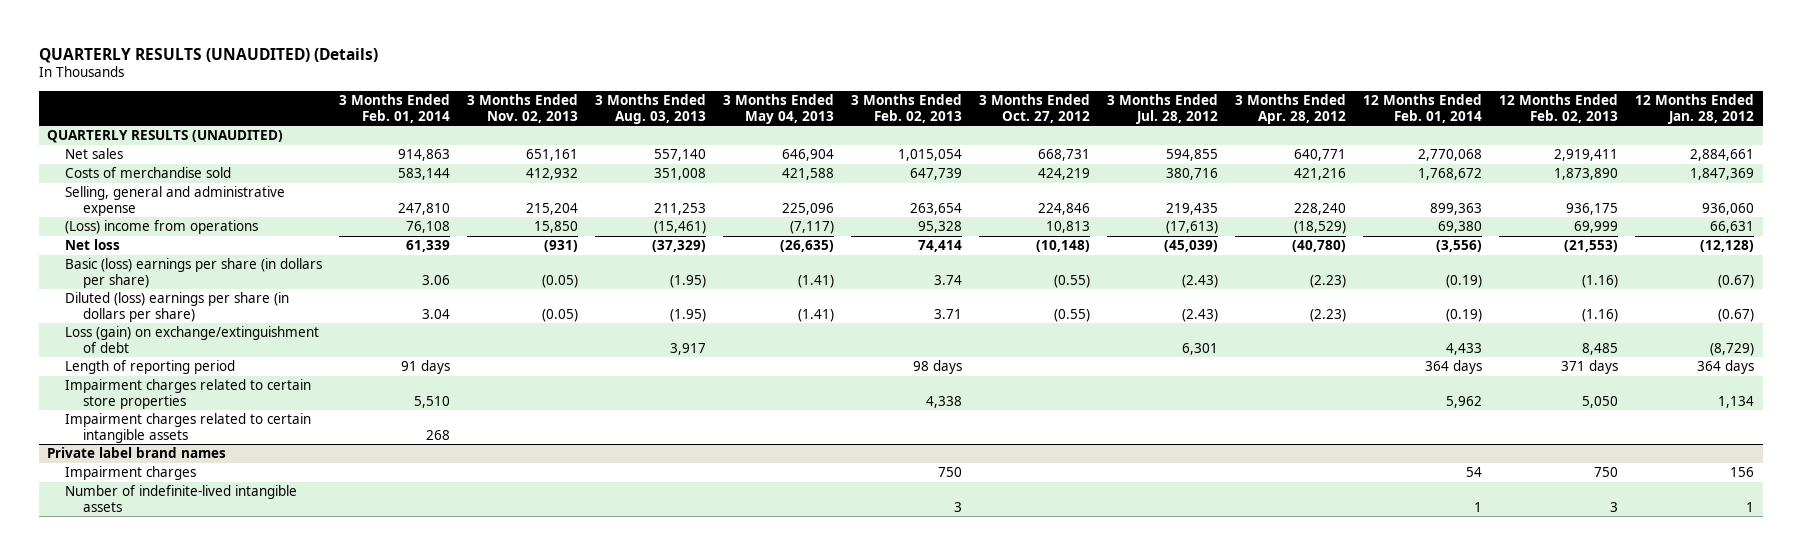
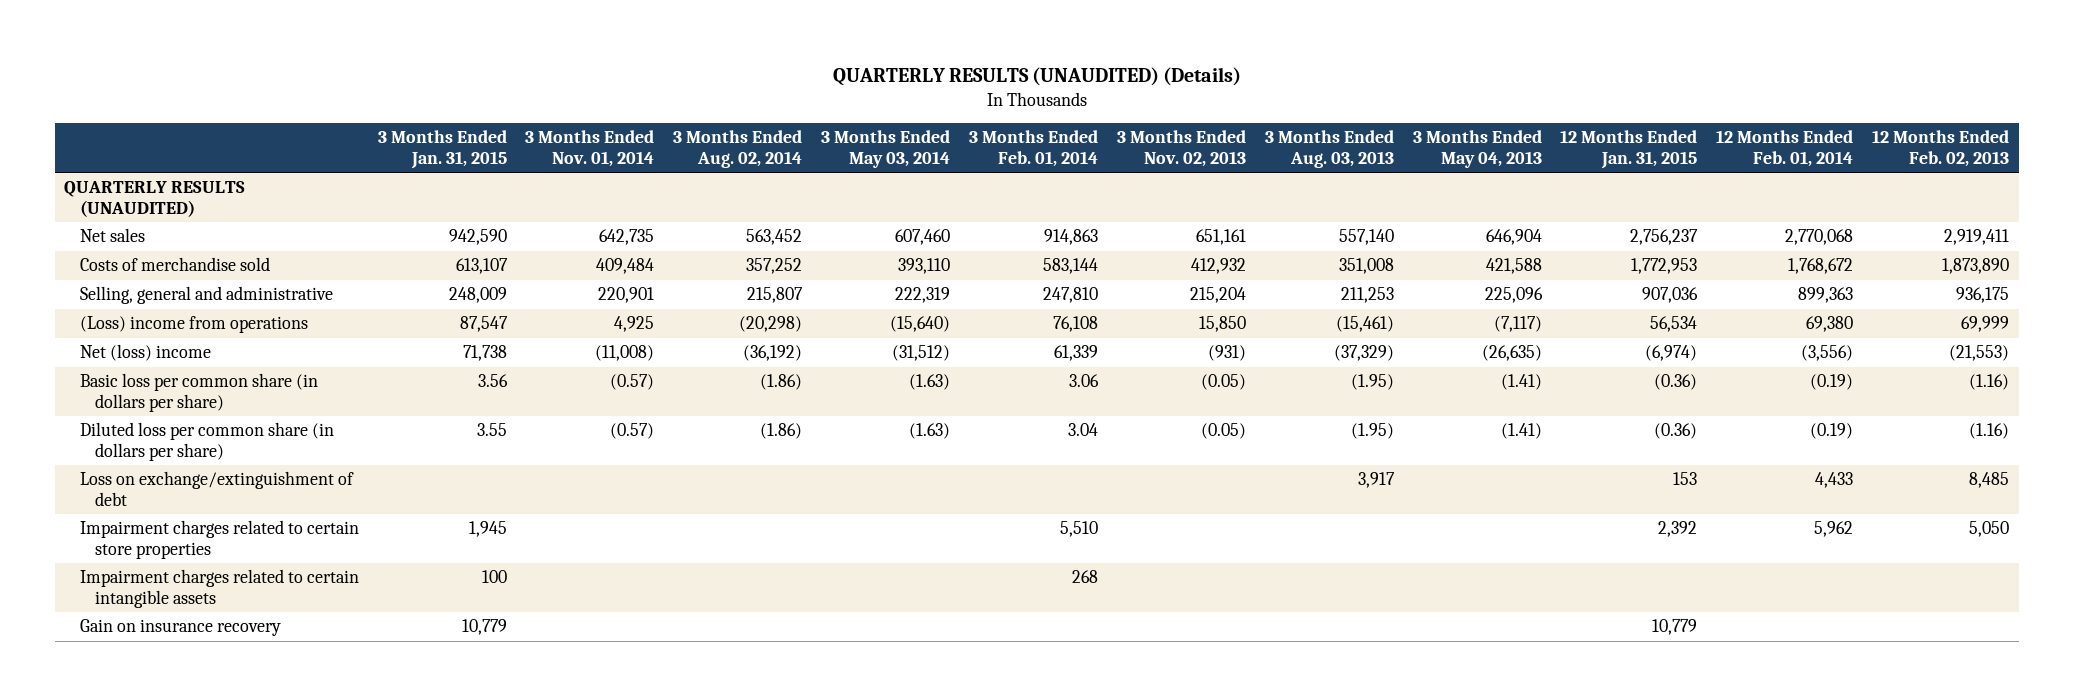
[851,94,963,123] 3 Months Ended Feb. 02, 2013 -> none
[979,94,1091,123] 3 Months Ended Oct. 27, 2012 -> none
[1107,94,1219,124] 3 Months Ended Jul. 28, 2012 -> none
[1235,94,1347,124] 3 Months Ended Apr. 28, 2012 -> none
[1635,94,1755,124] 12 Months Ended Jan. 28, 2012 -> none
none -> [377,130,507,170] 3 Months Ended Jan. 31, 2015
none -> [525,130,655,168] 3 Months Ended Nov. 01, 2014
none -> [673,130,803,169] 3 Months Ended Aug. 02, 2014
none -> [821,130,951,169] 3 Months Ended May 03, 2014
none -> [1560,130,1698,170] 12 Months Ended Jan. 31, 2015
[65,186,286,216] Selling, general and administrative expense -> [79,286,333,305] Selling, general and administrative
[65,360,236,375] Length of reporting period -> none
[65,239,121,251] Net loss -> [79,344,211,362] Net (loss) income
[65,258,323,288] Basic (loss) earnings per share (in dollars per share) -> [79,373,318,412] Basic loss per common share (in dollars per share)
[65,292,290,322] Diluted (loss) earnings per share (in dollars per share) -> [79,422,334,461] Diluted loss per common share (in dollars per share)
[65,326,320,353] Loss (gain) on exchange/extinguishment of debt -> [79,471,354,506] Loss on exchange/extinguishment of debt
[47,447,227,459] Private label brand names -> none
[65,466,197,481] Impairment charges -> none
[65,485,298,512] Number of indefinite-lived intangible assets -> none
none -> [79,619,281,637] Gain on insurance recovery

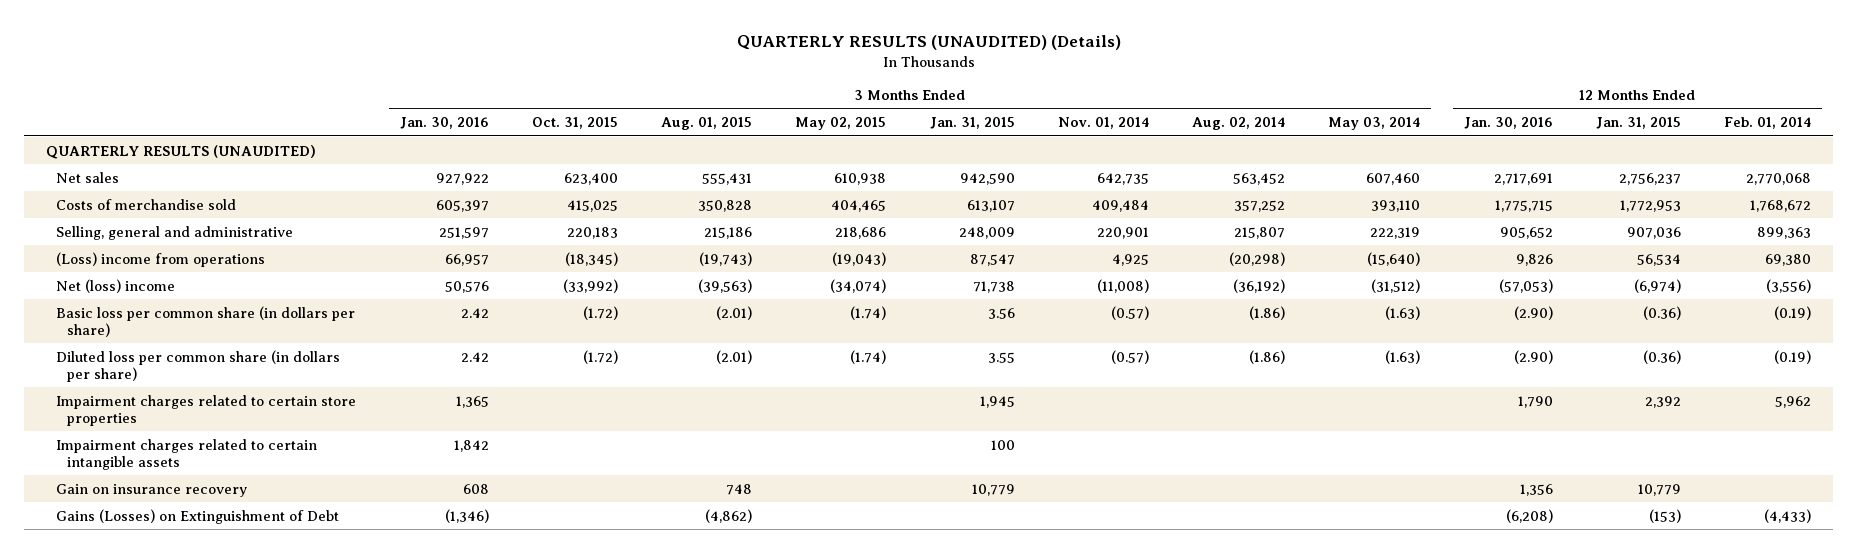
[969,130,1099,168] 3 Months Ended Feb. 01, 2014 -> none
[1116,130,1246,168] 3 Months Ended Nov. 02, 2013 -> none
[1264,130,1394,169] 3 Months Ended Aug. 03, 2013 -> none
[1412,130,1542,169] 3 Months Ended May 04, 2013 -> none
[1872,130,2010,168] 12 Months Ended Feb. 02, 2013 -> none
none -> [399,117,489,130] Jan. 30, 2016
none -> [531,117,618,130] Oct. 31, 2015
none -> [661,117,753,131] Aug. 01, 2015
none -> [795,117,887,131] May 02, 2015
none -> [1463,117,1553,130] Jan. 30, 2016
[79,471,354,506] Loss on exchange/extinguishment of debt -> none
none -> [56,508,340,524] Gains (Losses) on Extinguishment of Debt

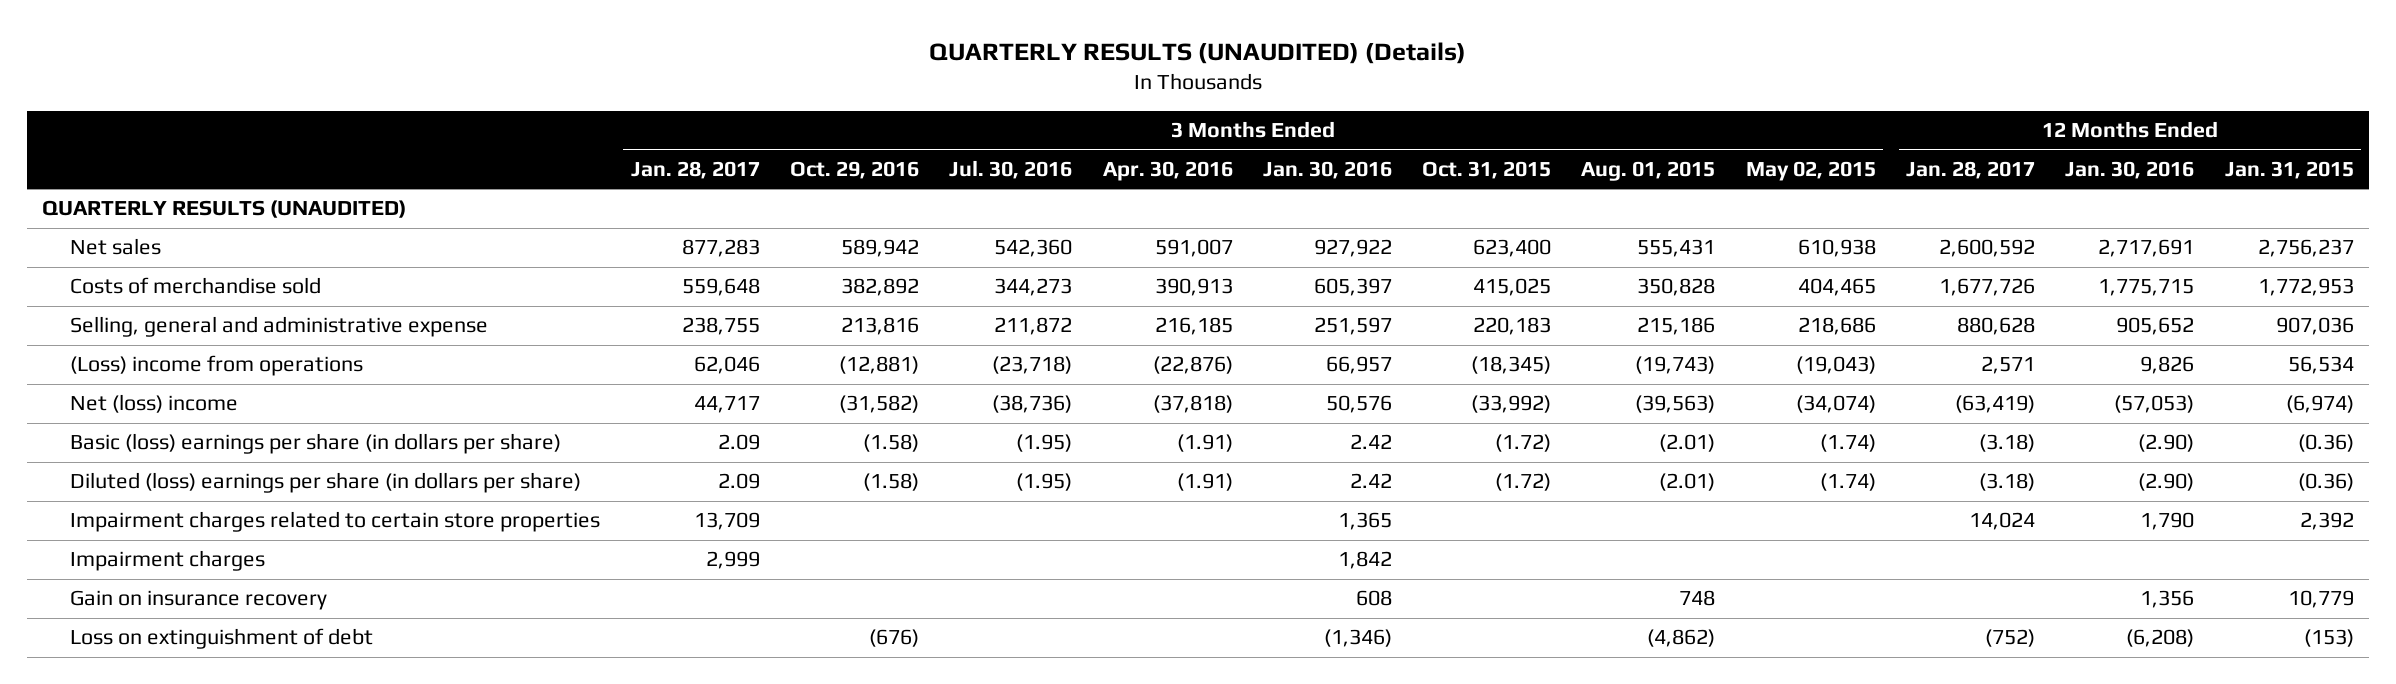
[929,117,1015,130] Jan. 31, 2015 -> none
[1057,117,1149,130] Nov. 01, 2014 -> none
[1192,117,1286,131] Aug. 02, 2014 -> none
[1328,117,1421,131] May 03, 2014 -> none
[1724,117,1812,130] Feb. 01, 2014 -> none
none -> [630,160,760,179] Jan. 28, 2017
none -> [789,160,919,179] Oct. 29, 2016
none -> [949,159,1073,179] Jul. 30, 2016
none -> [1102,160,1233,181] Apr. 30, 2016
none -> [1906,160,2036,179] Jan. 28, 2017
[56,225,294,240] Selling, general and administrative -> [70,316,489,338] Selling, general and administrative expense
[56,305,356,337] Basic loss per common share (in dollars per share) -> [70,433,562,455] Basic (loss) earnings per share (in dollars per share)
[56,349,341,382] Diluted loss per common share (in dollars per share) -> [70,472,582,494] Diluted (loss) earnings per share (in dollars per share)
[56,438,318,470] Impairment charges related to certain intangible assets -> [70,550,266,572] Impairment charges
[56,508,340,524] Gains (Losses) on Extinguishment of Debt -> [70,628,374,650] Loss on extinguishment of debt

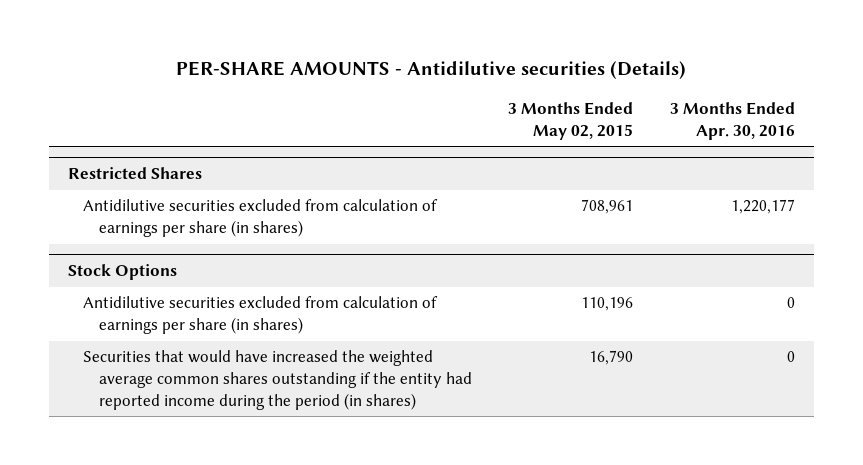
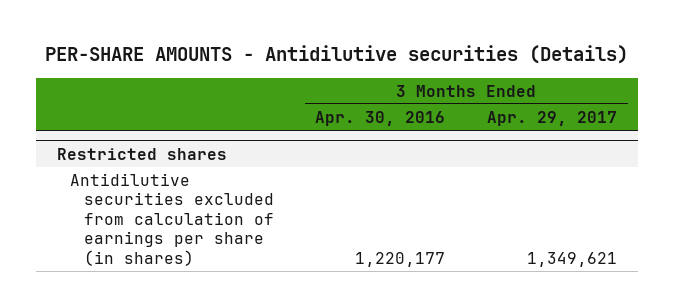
[508,101,634,140] 3 Months Ended May 02, 2015 -> none
none -> [487,111,618,127] Apr. 29, 2017
[67,167,202,180] Restricted Shares -> [57,147,228,160] Restricted shares
[67,264,177,281] Stock Options -> none
[83,296,439,335] Antidilutive securities excluded from calculation of earnings per share (in shares) -> none
[83,350,472,410] Securities that would have increased the weighted average common shares outstanding if the entity had reported income during the period (in shares) -> none

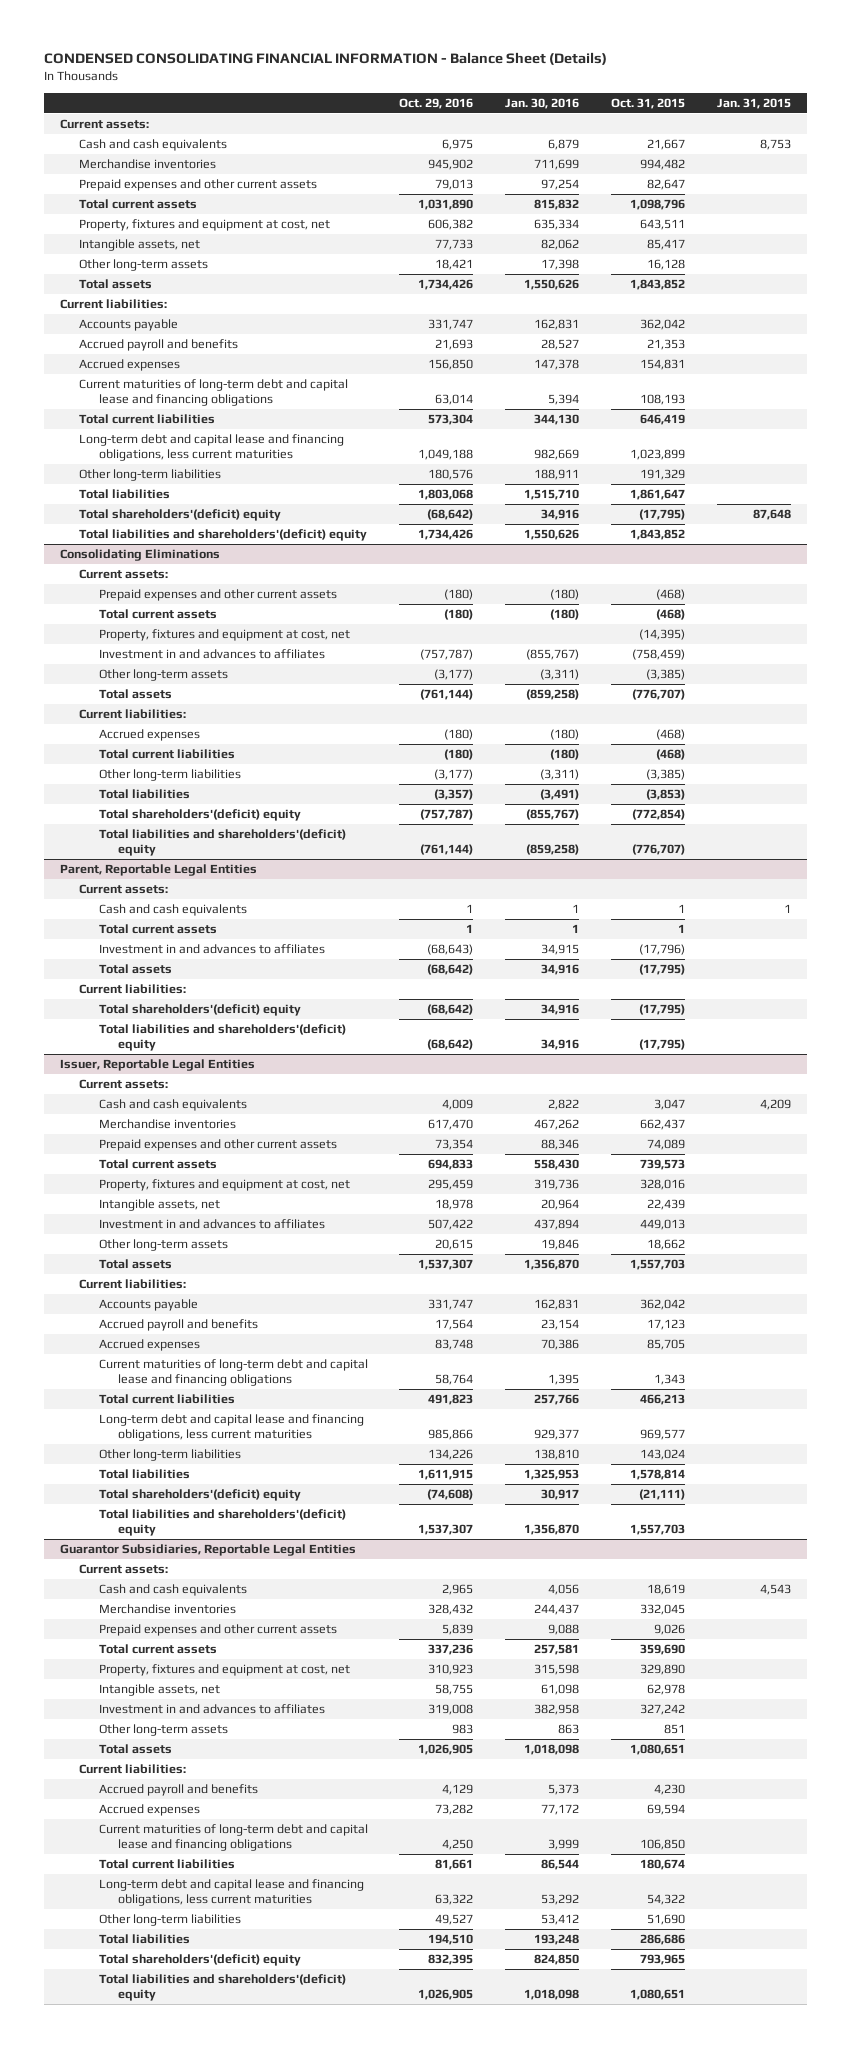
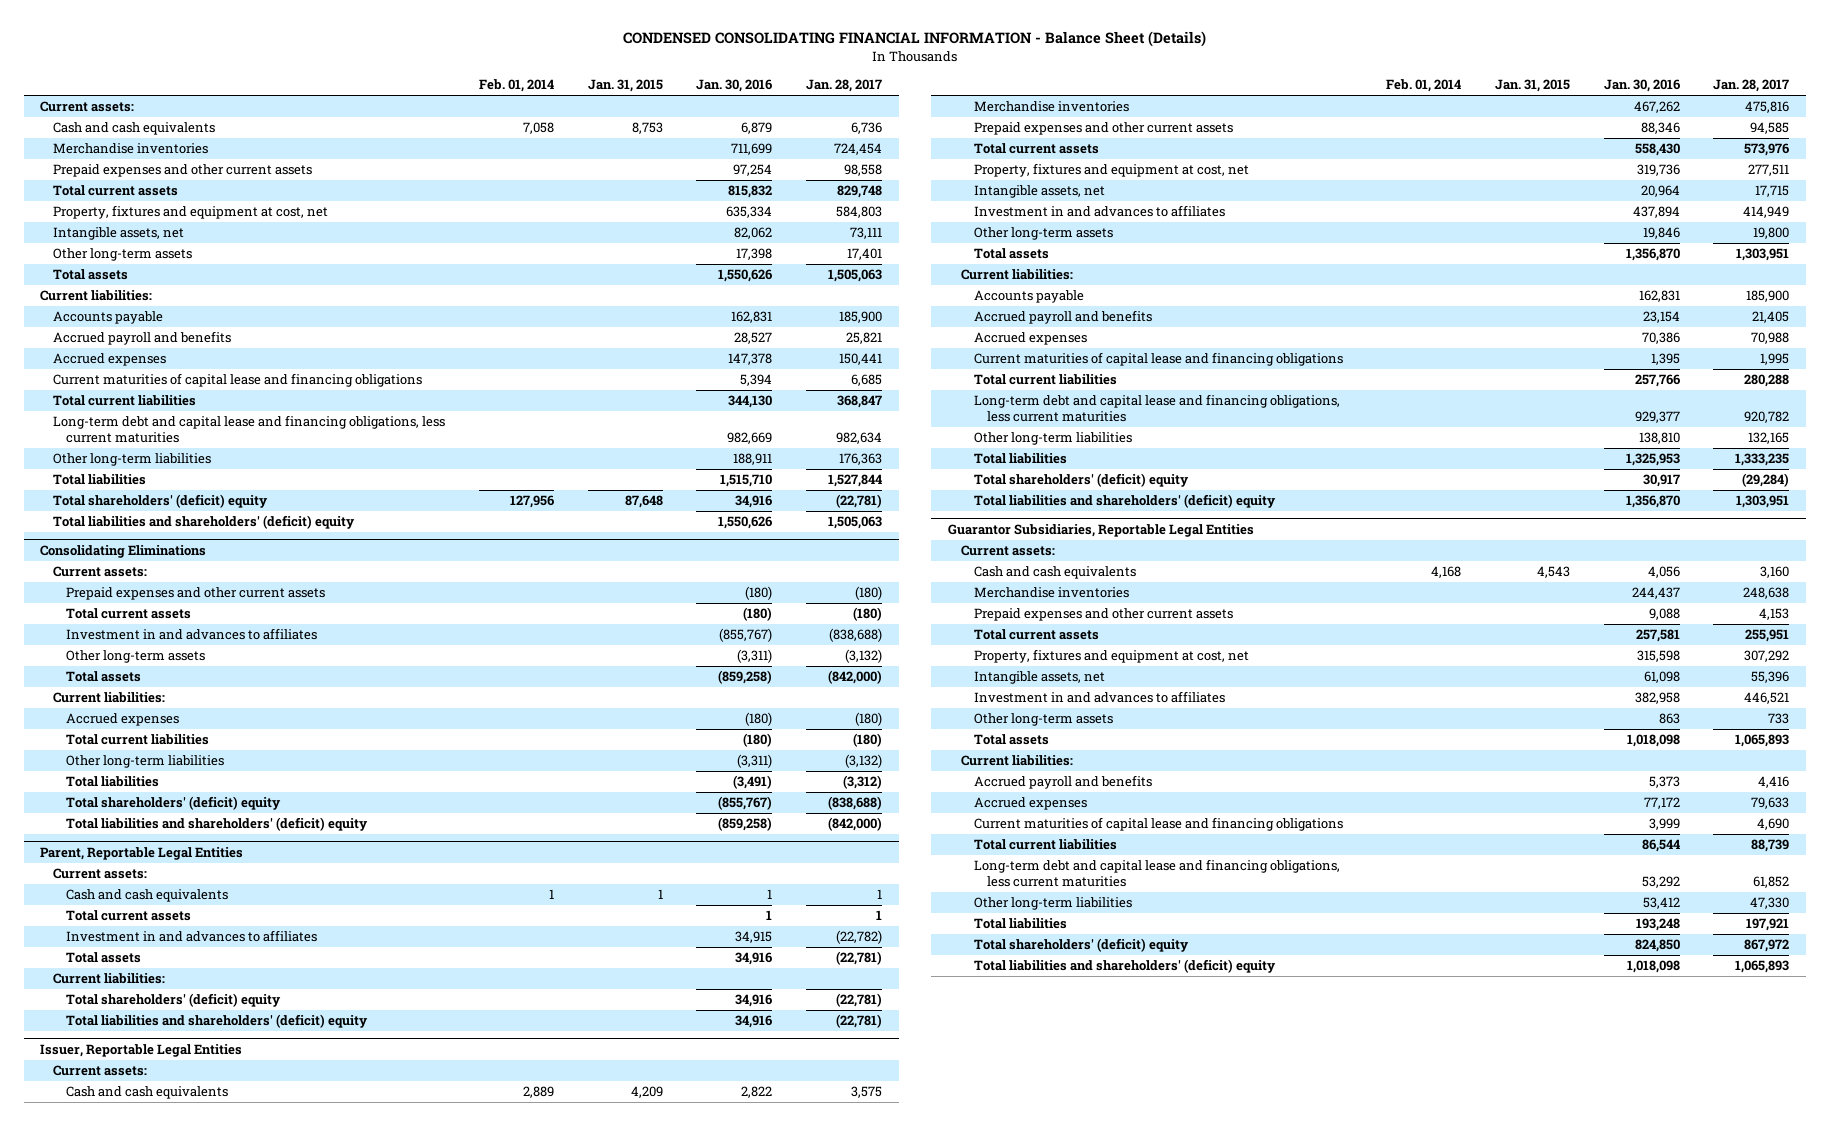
[399,97,474,109] Oct. 29, 2016 -> none
[611,97,686,109] Oct. 31, 2015 -> none
none -> [478,78,554,92] Feb. 01, 2014
none -> [805,78,882,92] Jan. 28, 2017
[79,379,349,407] Current maturities of long-term debt and capital lease and financing obligations -> [53,373,423,388] Current maturities of capital lease and financing obligations
[79,509,282,522] Total shareholders'(deficit) equity -> [53,494,269,509] Total shareholders' (deficit) equity
[79,529,368,542] Total liabilities and shareholders'(deficit) equity -> [53,515,356,530] Total liabilities and shareholders' (deficit) equity
[98,629,350,642] Property, fixtures and equipment at cost, net -> none
[98,809,301,822] Total shareholders'(deficit) equity -> [66,796,282,811] Total shareholders' (deficit) equity
[98,829,346,857] Total liabilities and shareholders'(deficit) equity -> [66,817,369,832] Total liabilities and shareholders' (deficit) equity
[98,1004,301,1017] Total shareholders'(deficit) equity -> [66,993,282,1008] Total shareholders' (deficit) equity
[98,1024,346,1052] Total liabilities and shareholders'(deficit) equity -> [66,1014,369,1029] Total liabilities and shareholders' (deficit) equity
[98,1359,368,1387] Current maturities of long-term debt and capital lease and financing obligations -> [973,352,1343,367] Current maturities of capital lease and financing obligations
[98,1489,301,1502] Total shareholders'(deficit) equity -> [973,473,1189,488] Total shareholders' (deficit) equity
[98,1509,346,1537] Total liabilities and shareholders'(deficit) equity -> [973,494,1276,509] Total liabilities and shareholders' (deficit) equity
[98,1824,368,1852] Current maturities of long-term debt and capital lease and financing obligations -> [973,817,1343,832] Current maturities of capital lease and financing obligations
[98,1954,301,1967] Total shareholders'(deficit) equity -> [973,938,1189,953] Total shareholders' (deficit) equity
[98,1974,346,2002] Total liabilities and shareholders'(deficit) equity -> [973,959,1276,974] Total liabilities and shareholders' (deficit) equity

